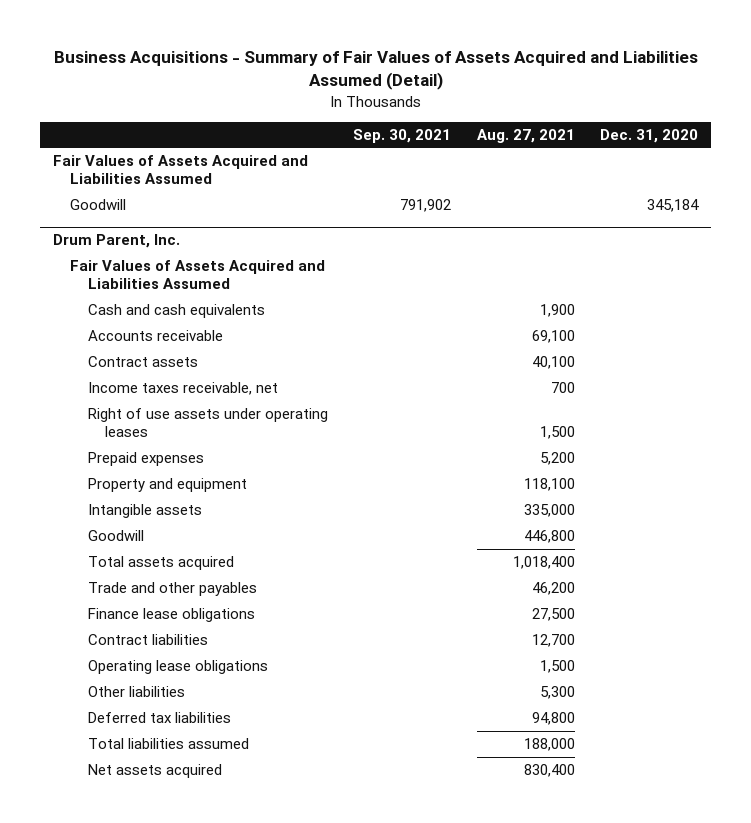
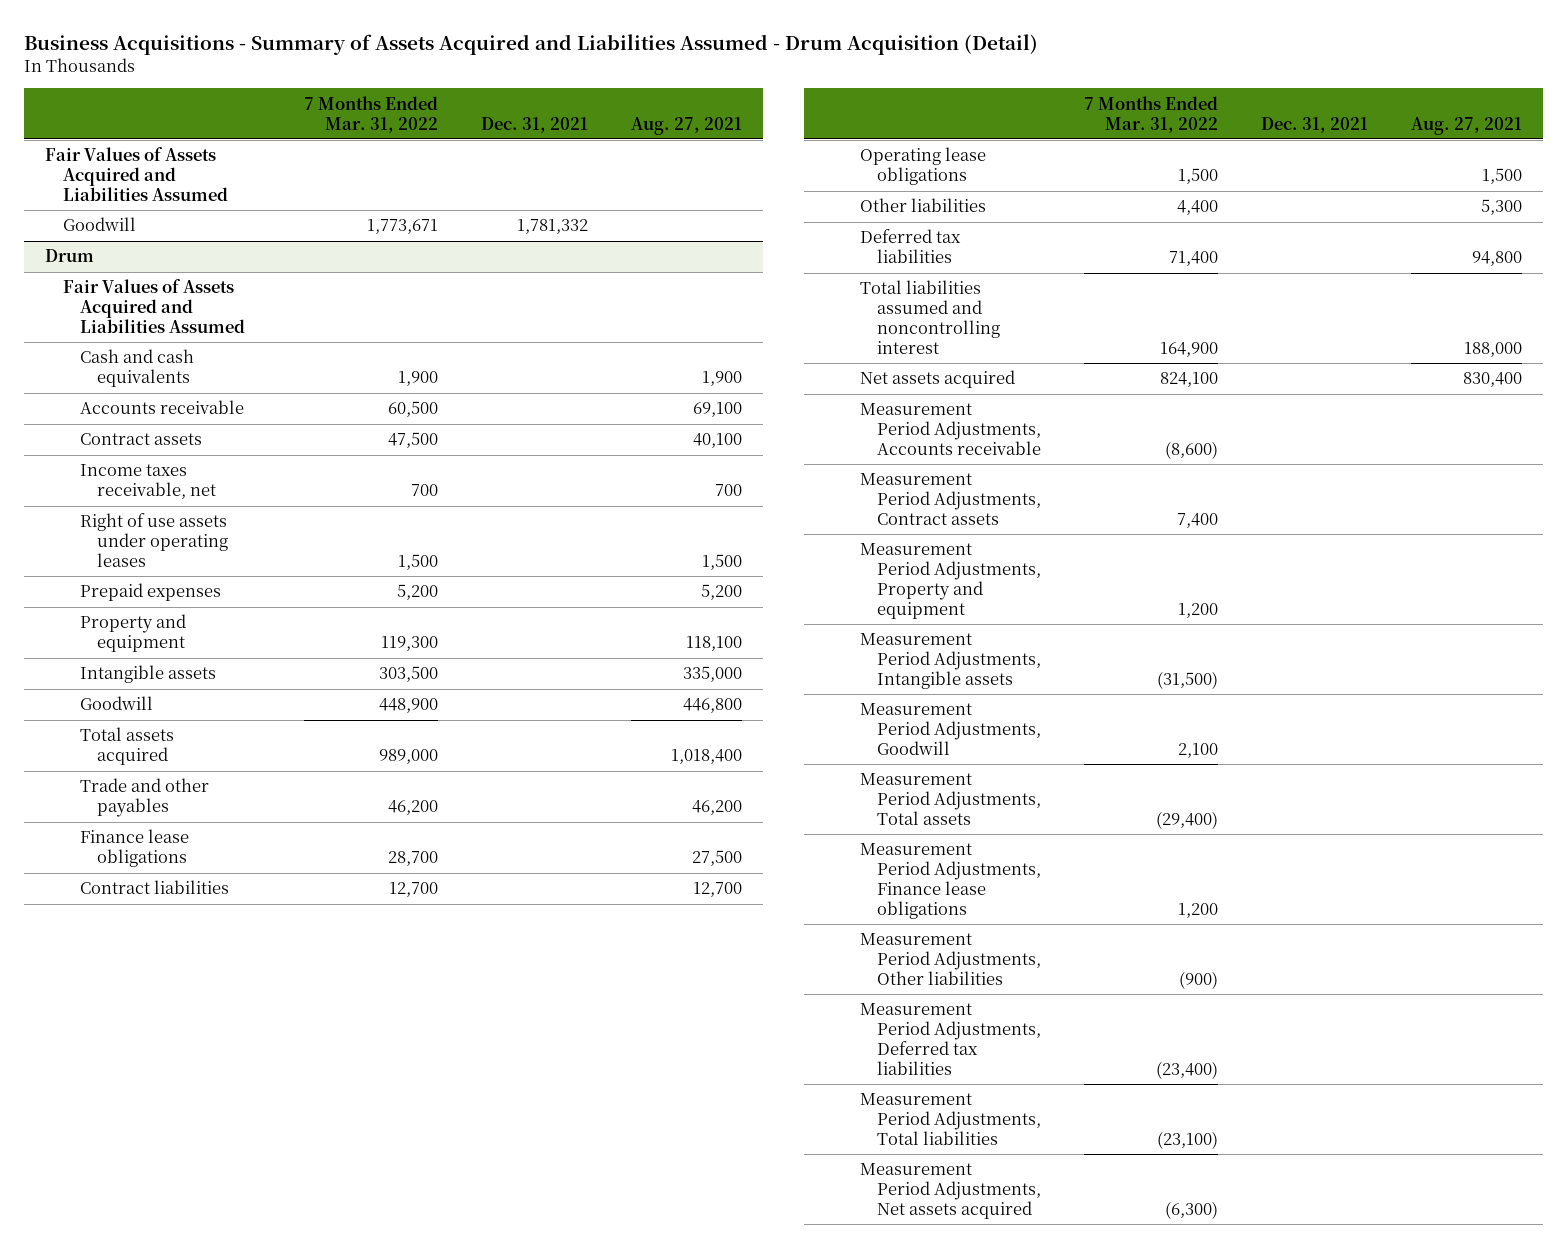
[53,51,698,91] Business Acquisitions - Summary of Fair Values of Assets Acquired and Liabilities Assumed (Detail) -> [23,33,1038,55] Business Acquisitions - Summary of Assets Acquired and Liabilities Assumed - Drum Acquisition (Detail)
[353,128,452,143] Sep. 30, 2021 -> none
[600,128,699,143] Dec. 31, 2020 -> none
none -> [303,95,438,133] 7 Months Ended Mar. 31, 2022
none -> [480,116,588,133] Dec. 31, 2021
[52,234,180,249] Drum Parent, Inc. -> none
none -> [45,249,95,263] Drum
[87,738,249,750] Total liabilities assumed -> [860,280,1001,354] Total liabilities assumed and noncontrolling interest
none -> [860,403,1042,455] Measurement Period Adjustments, Accounts receivable
none -> [860,473,1042,525] Measurement Period Adjustments, Contract assets
none -> [860,543,1042,619] Measurement Period Adjustments, Property and equipment
none -> [860,633,1042,689] Measurement Period Adjustments, Intangible assets
none -> [860,703,1042,755] Measurement Period Adjustments, Goodwill
none -> [860,773,1042,825] Measurement Period Adjustments, Total assets
none -> [860,843,1042,919] Measurement Period Adjustments, Finance lease obligations
none -> [860,933,1042,985] Measurement Period Adjustments, Other liabilities
none -> [860,1003,1042,1075] Measurement Period Adjustments, Deferred tax liabilities
none -> [860,1093,1042,1145] Measurement Period Adjustments, Total liabilities
none -> [860,1163,1042,1219] Measurement Period Adjustments, Net assets acquired

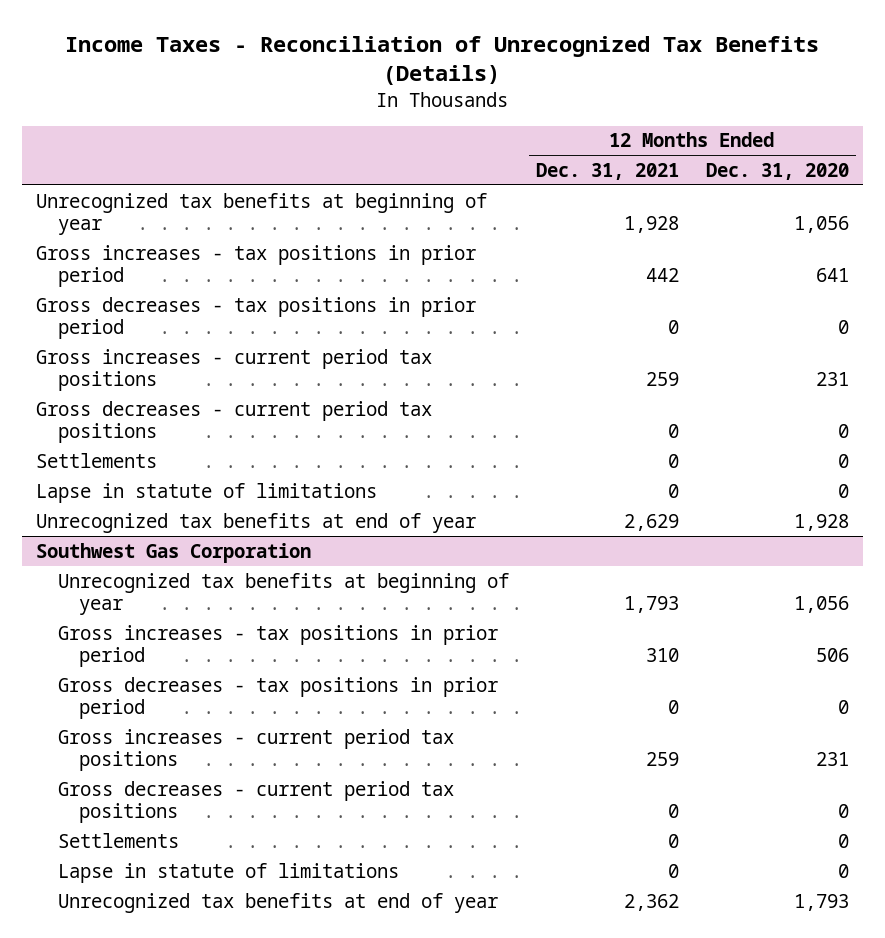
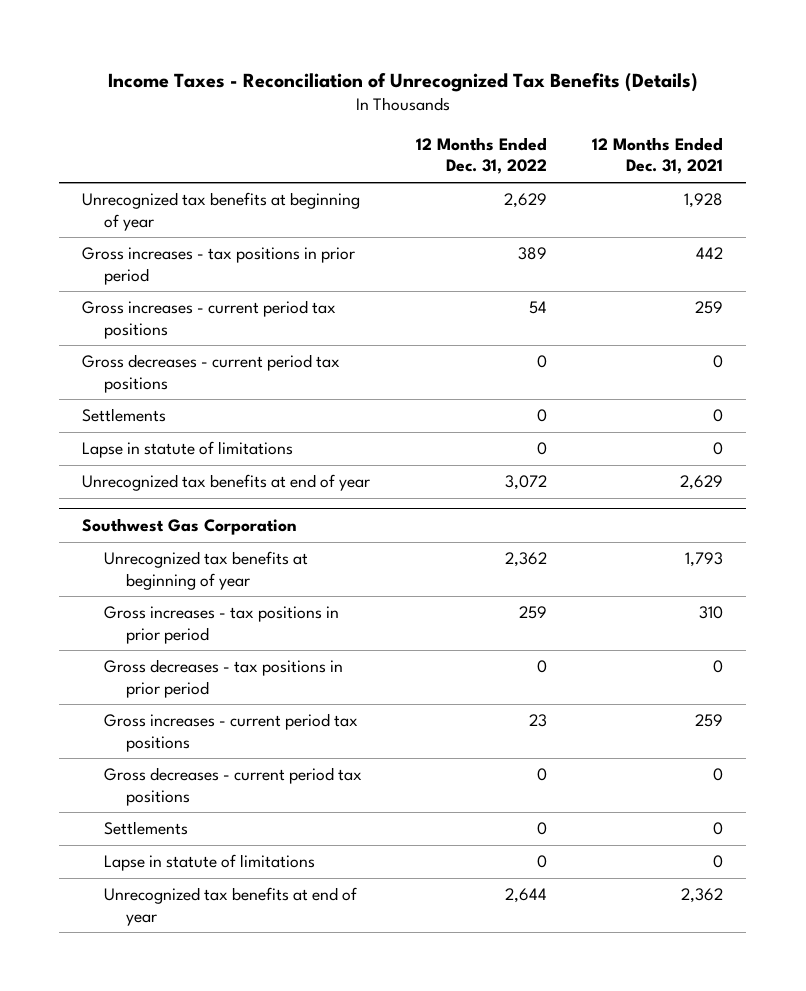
[706,162,850,180] Dec. 31, 2020 -> none
none -> [415,137,547,175] 12 Months Ended Dec. 31, 2022
[35,296,476,340] Gross decreases - tax positions in prior period -> none

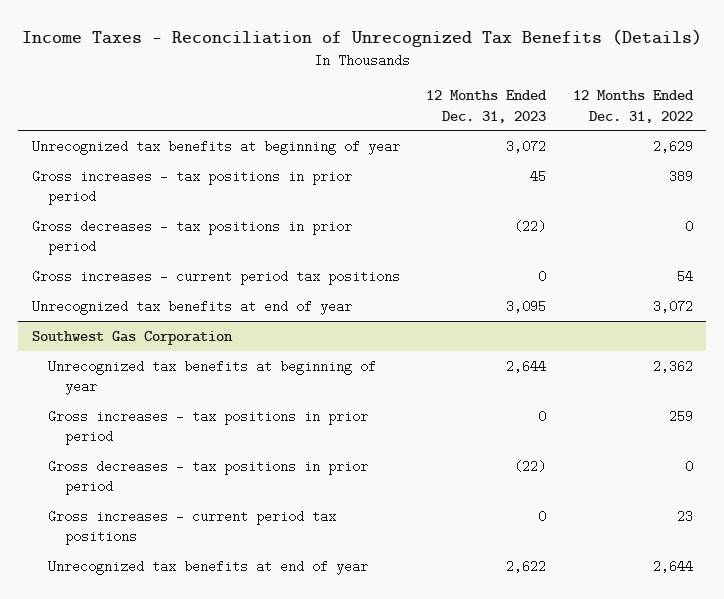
[592,137,724,175] 12 Months Ended Dec. 31, 2021 -> none
none -> [426,90,548,123] 12 Months Ended Dec. 31, 2023
none -> [31,219,352,256] Gross decreases - tax positions in prior period
[82,354,341,393] Gross decreases - current period tax positions -> none
[82,408,167,423] Settlements -> none
[82,441,294,459] Lapse in statute of limitations -> none
[104,767,363,806] Gross decreases - current period tax positions -> none
[104,821,189,836] Settlements -> none
[104,854,316,872] Lapse in statute of limitations -> none

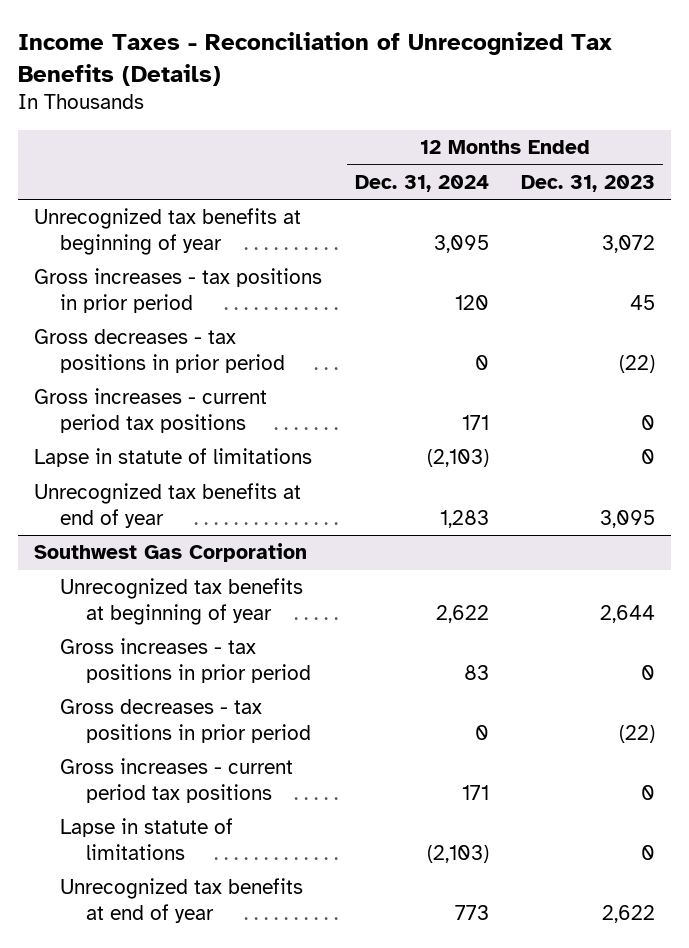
[572,90,694,123] 12 Months Ended Dec. 31, 2022 -> none
none -> [354,174,489,192] Dec. 31, 2024
none -> [34,448,313,468] Lapse in statute of limitations
none -> [60,818,234,860] Lapse in statute of limitations

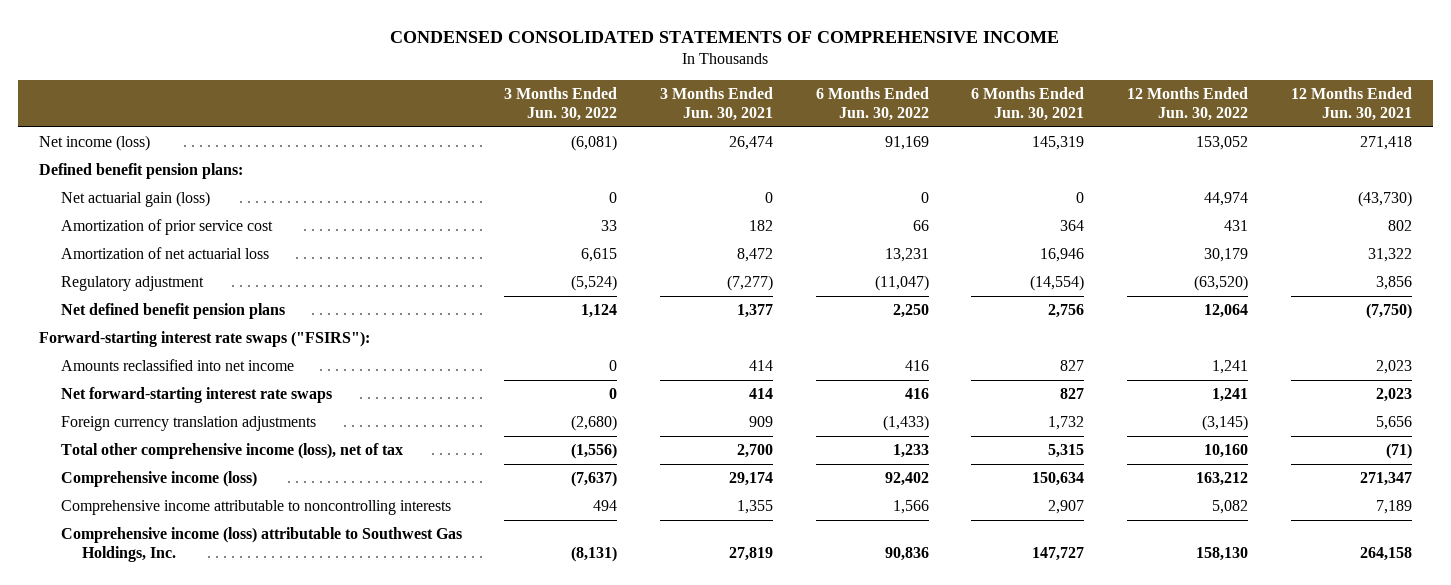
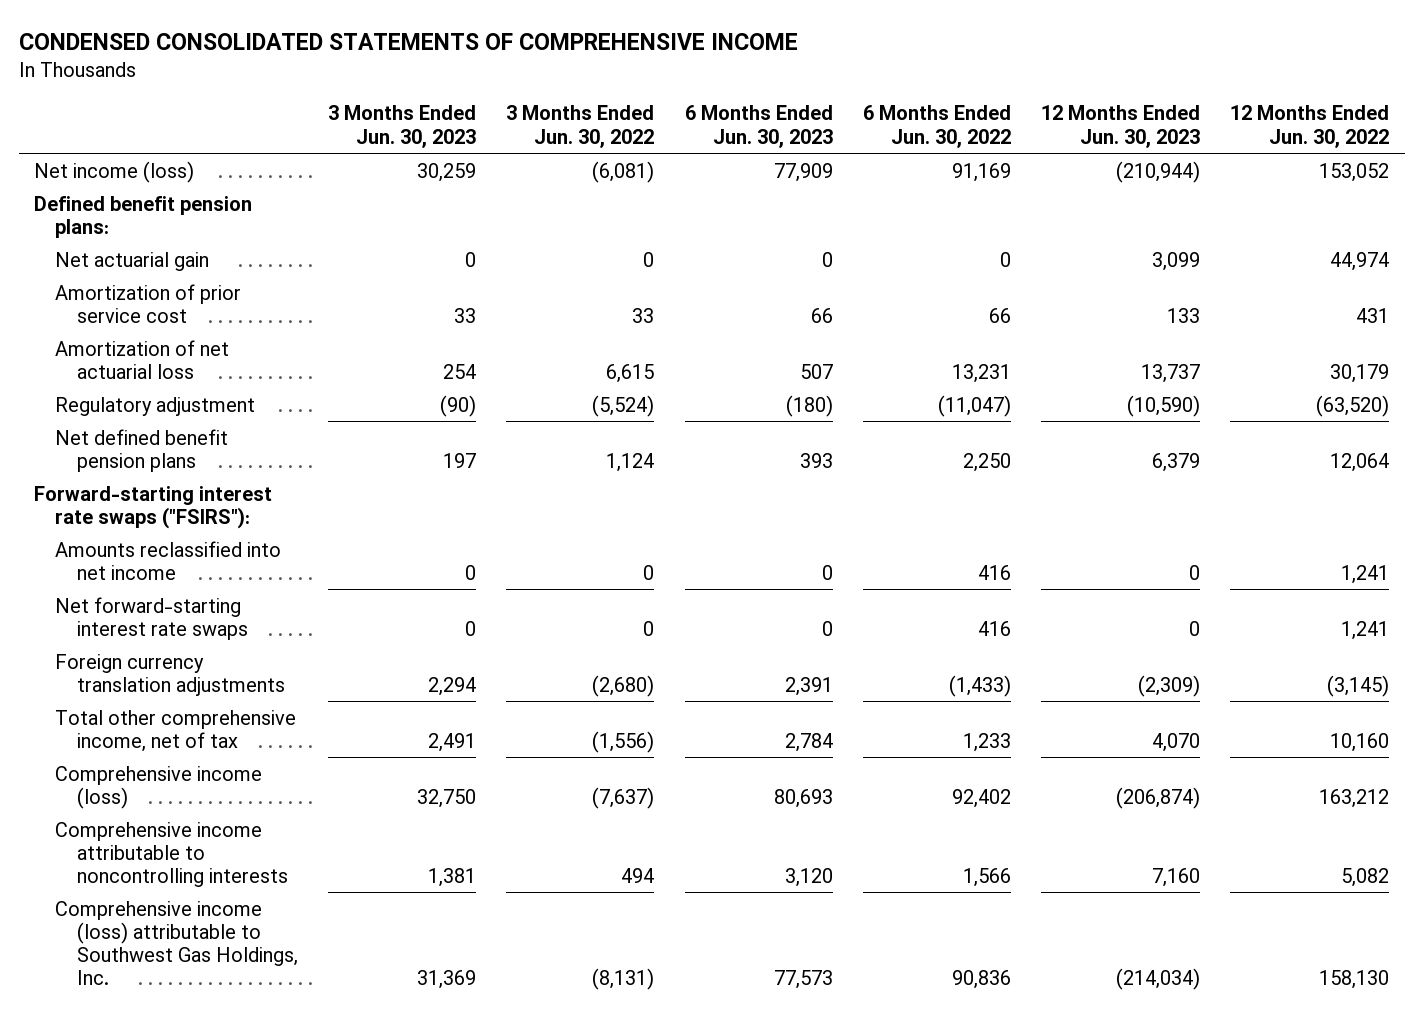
[659,86,773,122] 3 Months Ended Jun. 30, 2021 -> none
[971,86,1085,122] 6 Months Ended Jun. 30, 2021 -> none
[1290,86,1412,122] 12 Months Ended Jun. 30, 2021 -> none
none -> [327,105,476,148] 3 Months Ended Jun. 30, 2023
none -> [684,105,833,148] 6 Months Ended Jun. 30, 2023
none -> [1041,105,1201,148] 12 Months Ended Jun. 30, 2023
[60,191,210,208] Net actuarial gain (loss) -> [55,251,210,271] Net actuarial gain
[60,443,403,460] Total other comprehensive income (loss), net of tax -> [55,709,297,752] Total other comprehensive income, net of tax

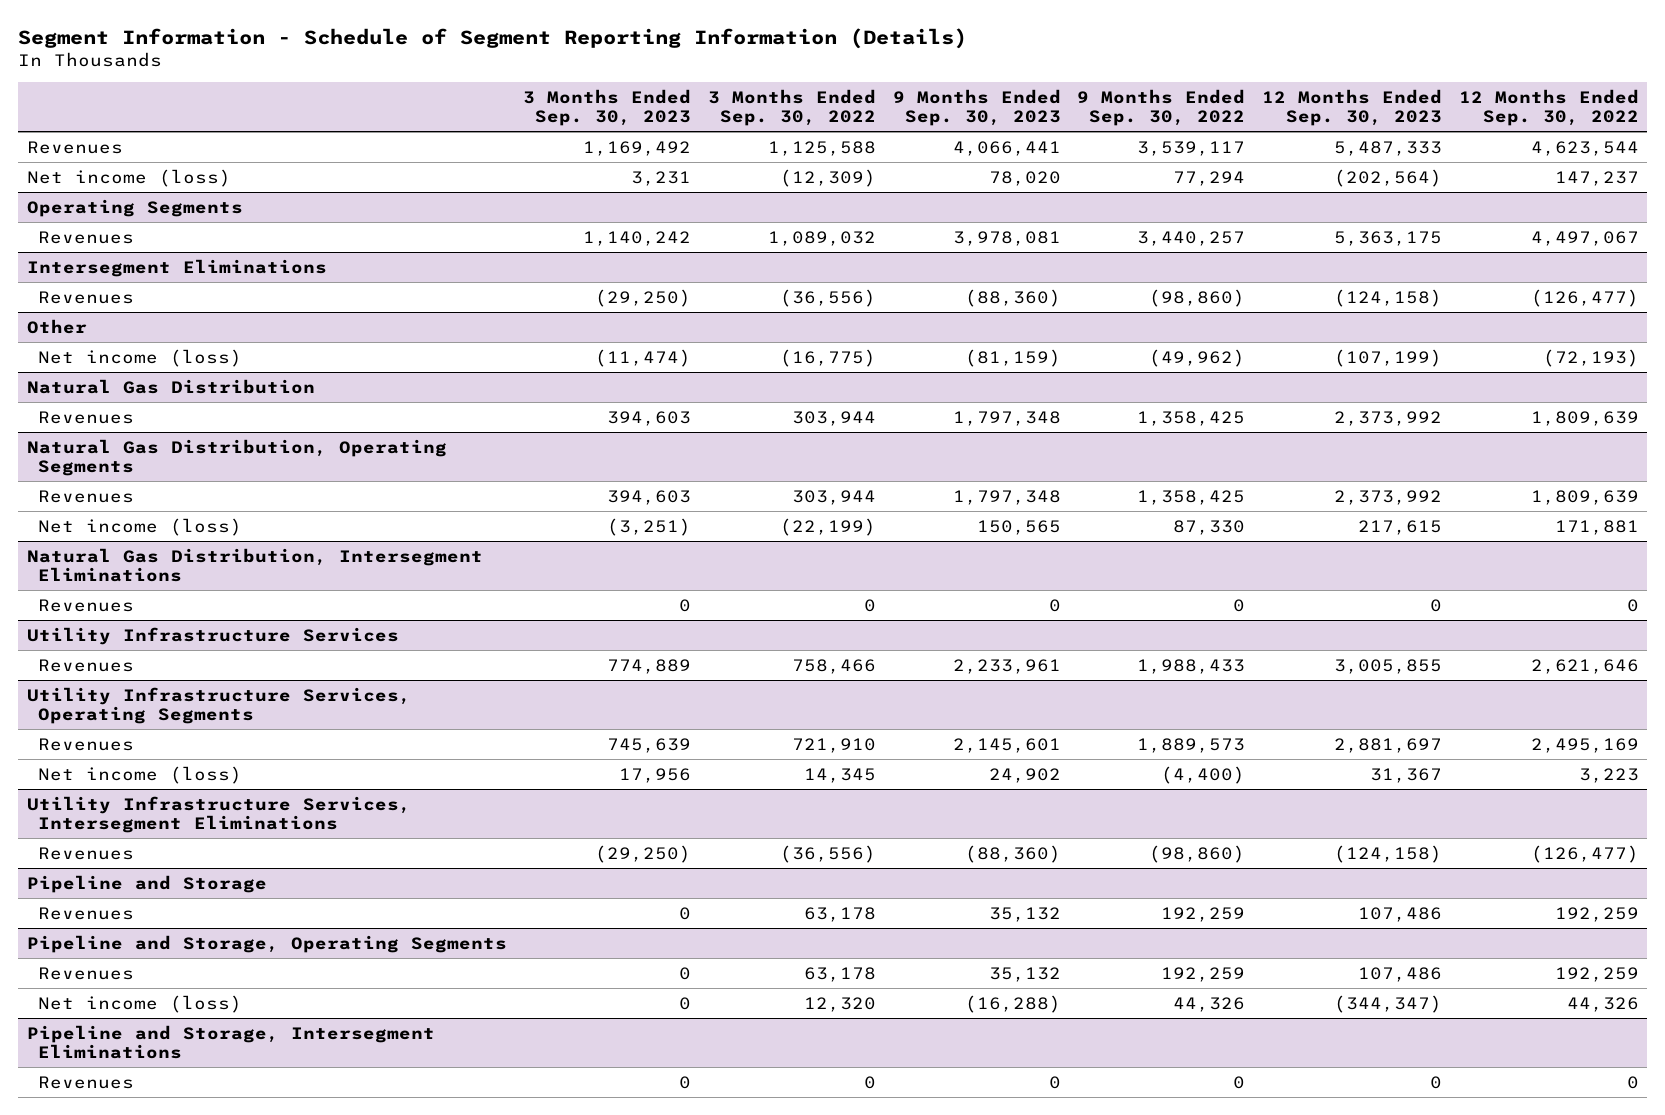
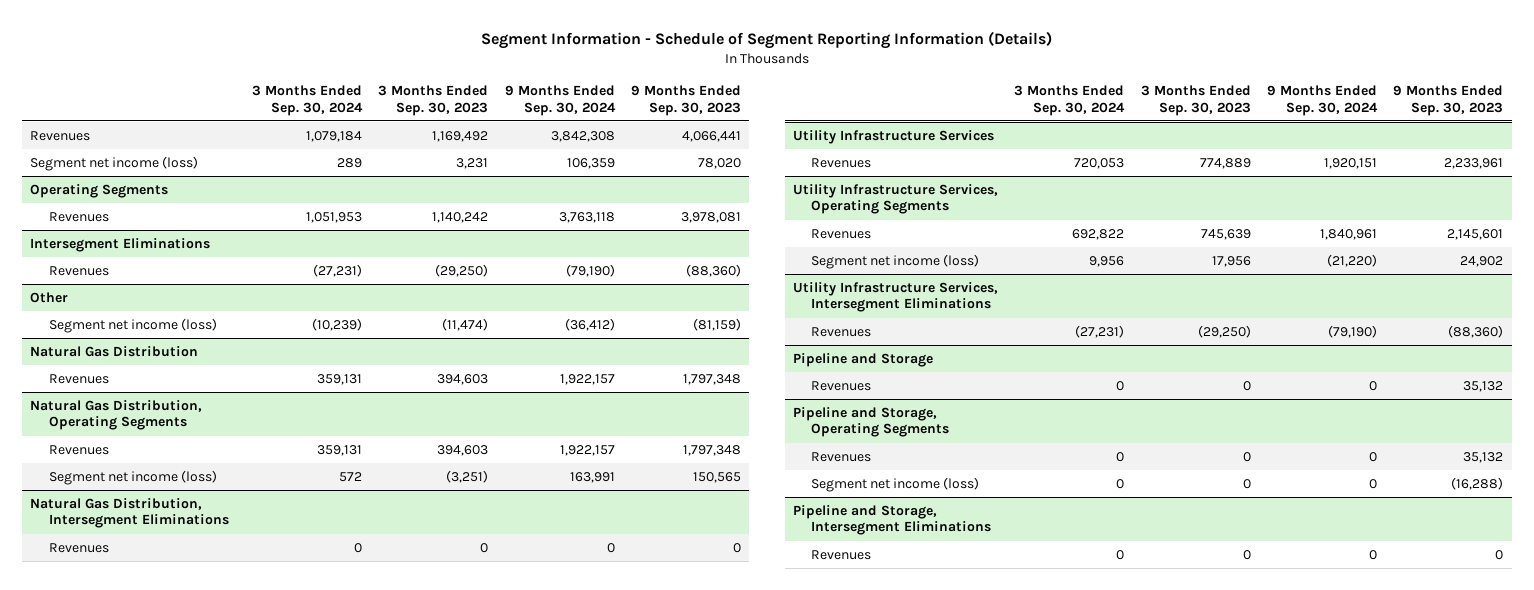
[707,88,876,127] 3 Months Ended Sep. 30, 2022 -> none
[1077,88,1246,127] 9 Months Ended Sep. 30, 2022 -> none
[1261,88,1442,127] 12 Months Ended Sep. 30, 2023 -> none
[1458,88,1639,127] 12 Months Ended Sep. 30, 2022 -> none
none -> [251,85,363,116] 3 Months Ended Sep. 30, 2024
none -> [504,85,616,116] 9 Months Ended Sep. 30, 2024
[26,168,231,187] Net income (loss) -> [30,156,199,172] Segment net income (loss)
[38,348,243,367] Net income (loss) -> [48,318,217,334] Segment net income (loss)
[38,517,243,536] Net income (loss) -> [48,470,217,486] Segment net income (loss)
[38,765,243,784] Net income (loss) -> [811,254,980,270] Segment net income (loss)
[38,994,243,1013] Net income (loss) -> [811,477,980,493] Segment net income (loss)

